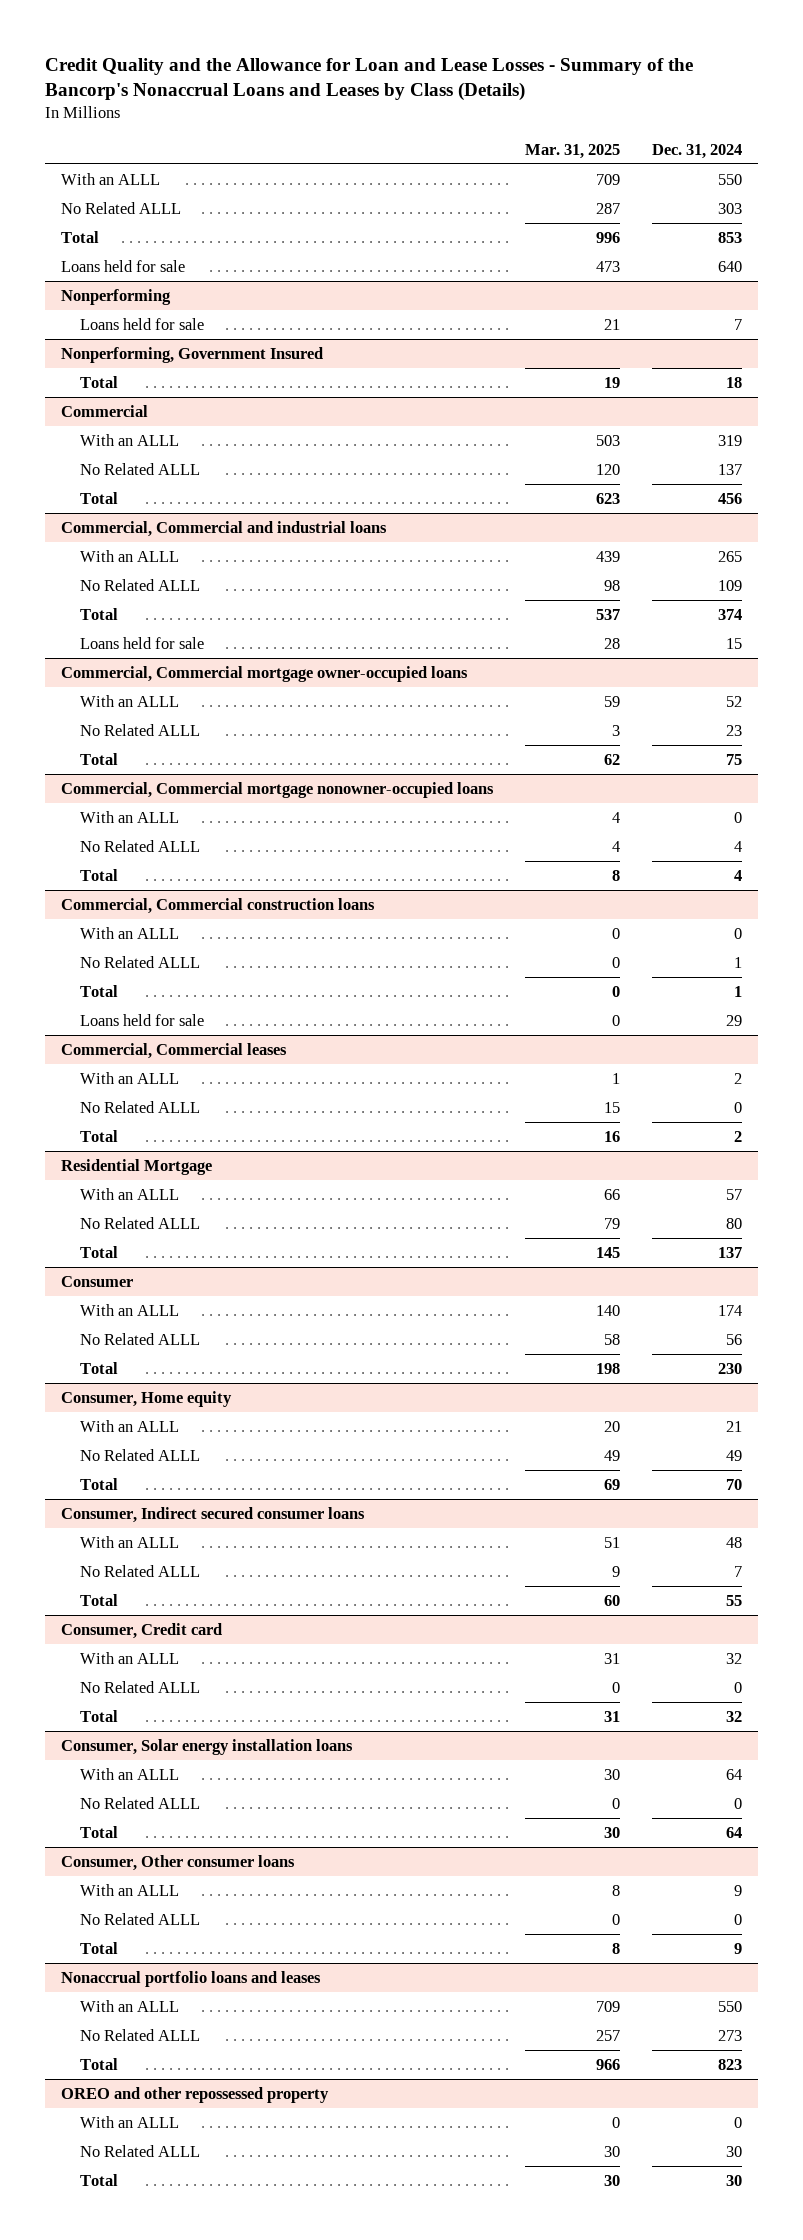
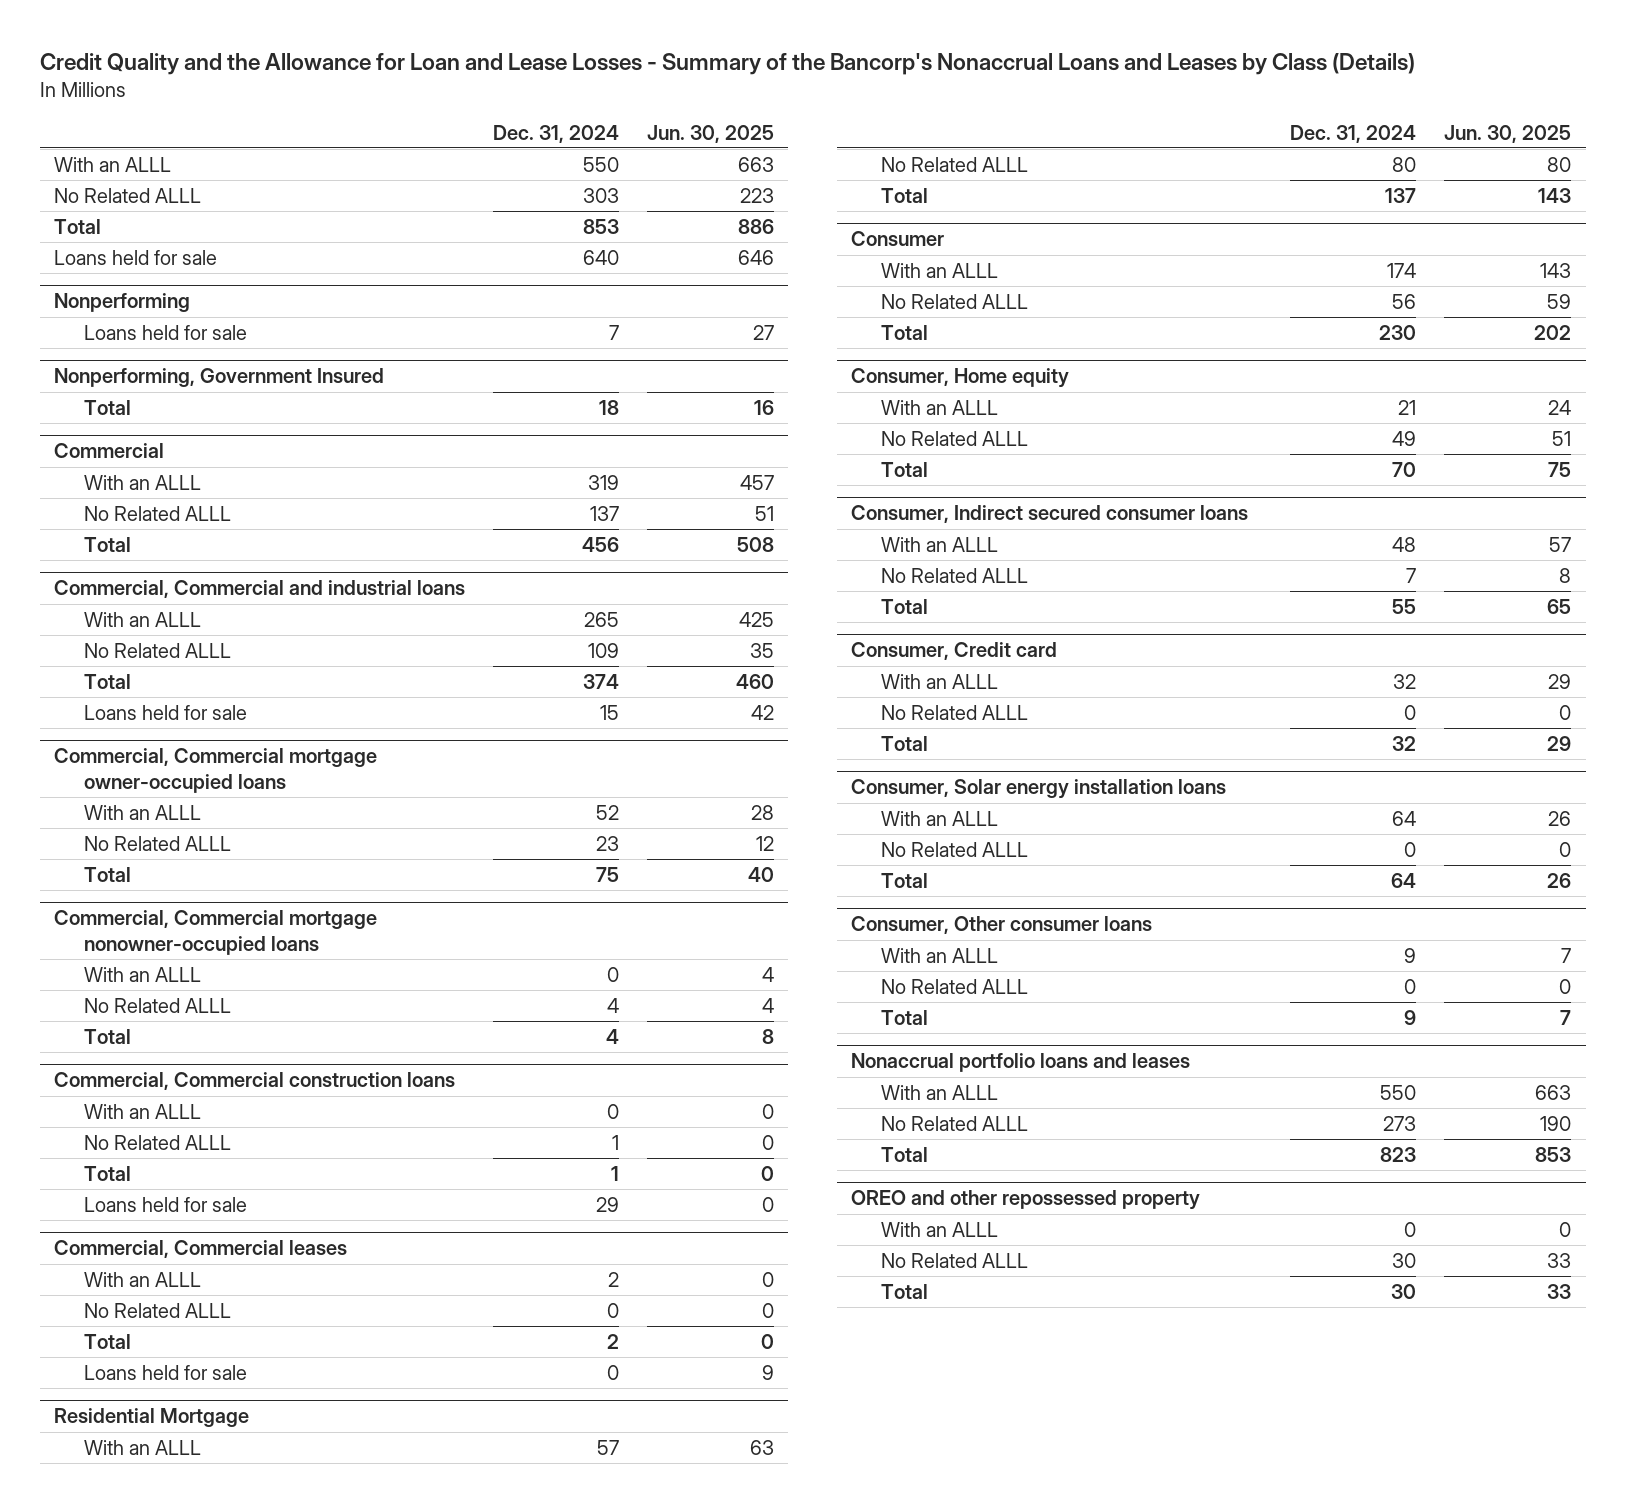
[525,143,621,159] Mar. 31, 2025 -> none
none -> [646,124,774,143] Jun. 30, 2025
none -> [83,1364,247,1380] Loans held for sale

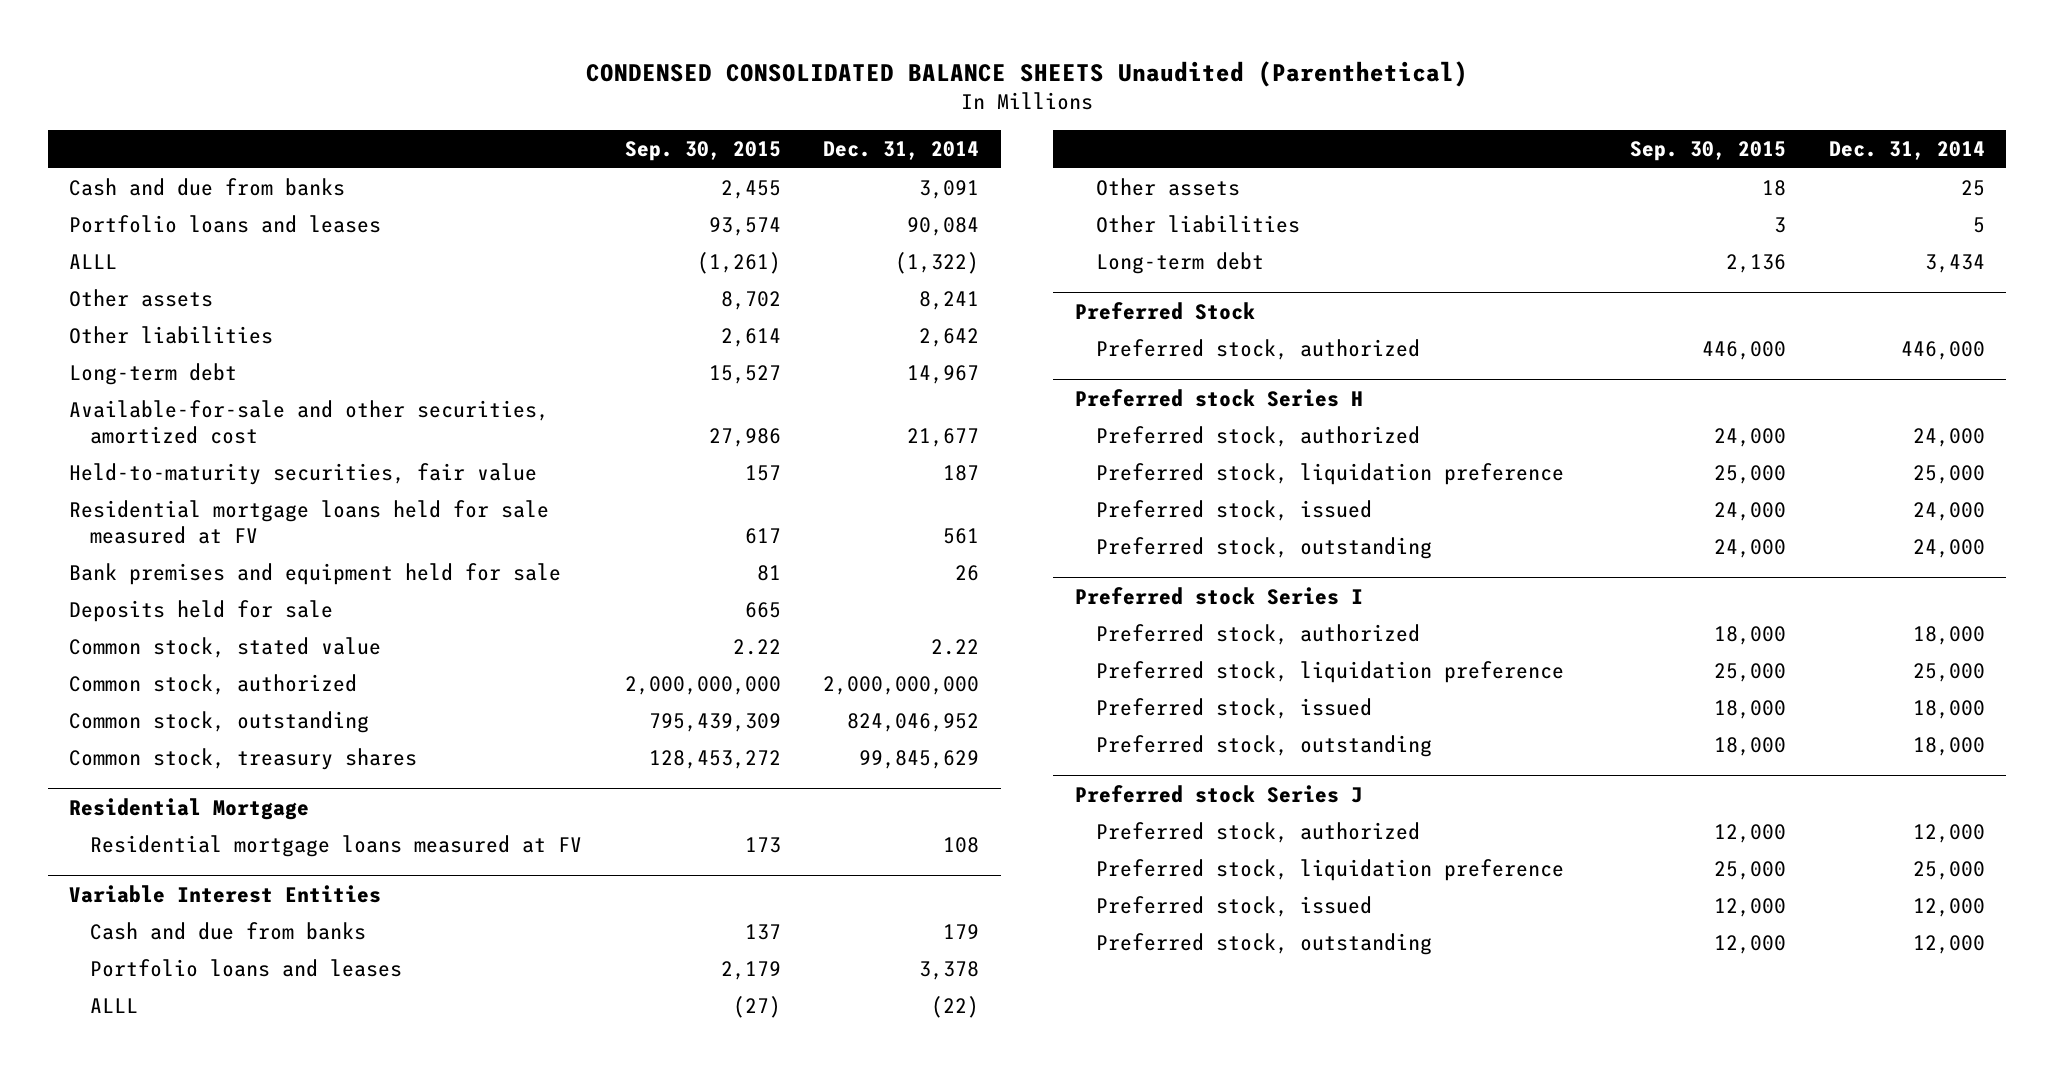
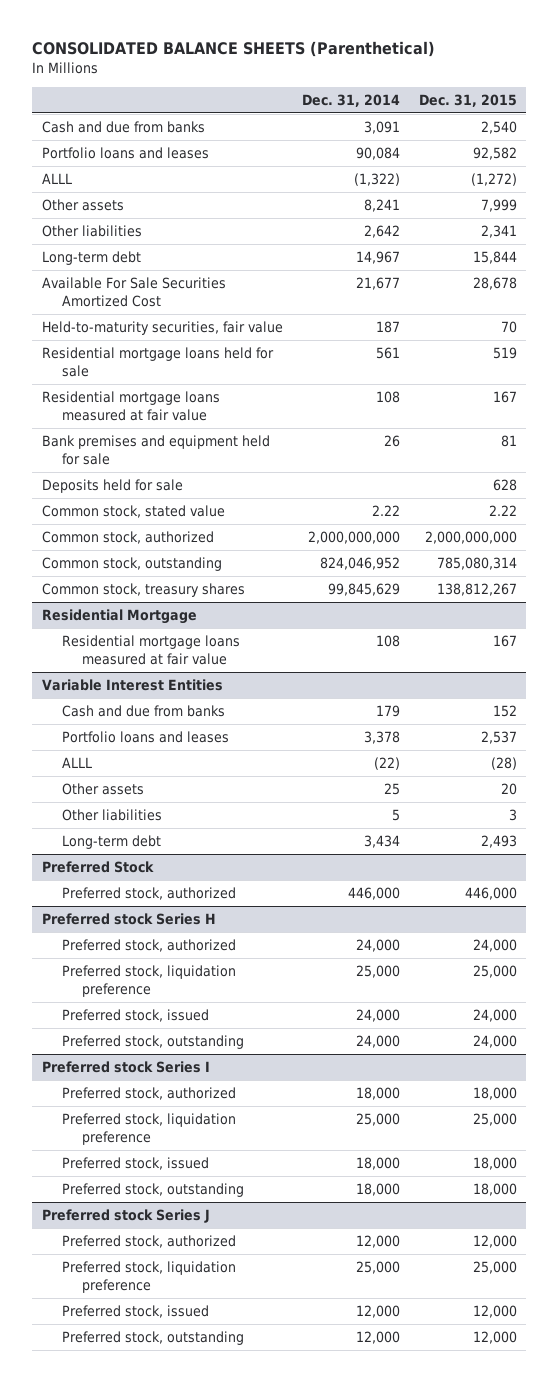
[586,60,1469,87] CONDENSED CONSOLIDATED BALANCE SHEETS Unaudited (Parenthetical) -> [32,40,436,57] CONSOLIDATED BALANCE SHEETS (Parenthetical)
[624,141,781,162] Sep. 30, 2015 -> none
none -> [418,93,517,107] Dec. 31, 2015
[69,400,550,445] Available-for-sale and other securities, amortized cost -> [41,277,226,307] Available For Sale Securities Amortized Cost
[69,500,550,545] Residential mortgage loans held for sale measured at FV -> [41,347,274,377] Residential mortgage loans held for sale
none -> [41,391,220,421] Residential mortgage loans measured at fair value
[90,835,583,858] Residential mortgage loans measured at FV -> [62,635,241,665] Residential mortgage loans measured at fair value

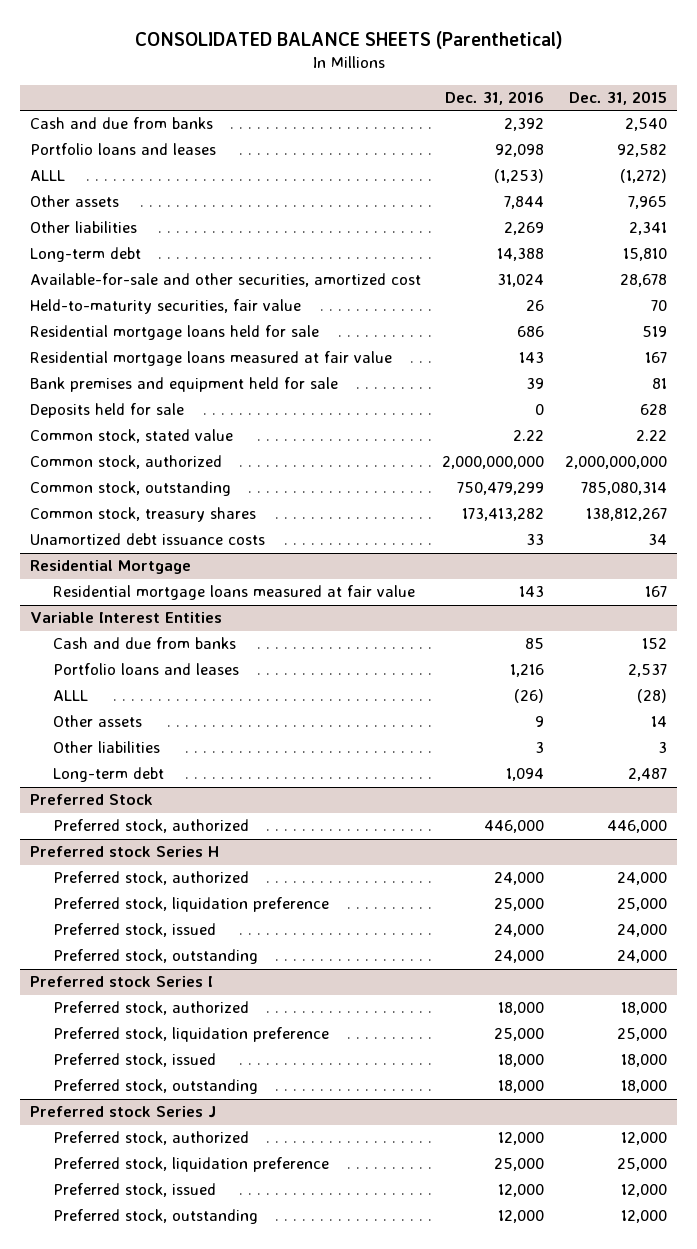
[301,93,400,107] Dec. 31, 2014 -> none
none -> [445,91,545,106] Dec. 31, 2016
[480,199,517,213] 7,999 -> [628,196,668,210] 7,965
[472,251,517,265] 15,844 -> [623,248,668,262] 15,810
[41,277,226,307] Available For Sale Securities Amortized Cost -> [30,273,422,288] Available-for-sale and other securities, amortized cost
none -> [30,533,266,546] Unamortized debt issuance costs
[500,783,517,796] 20 -> [651,716,668,728] 14
[480,835,517,849] 2,493 -> [628,768,668,782] 2,487

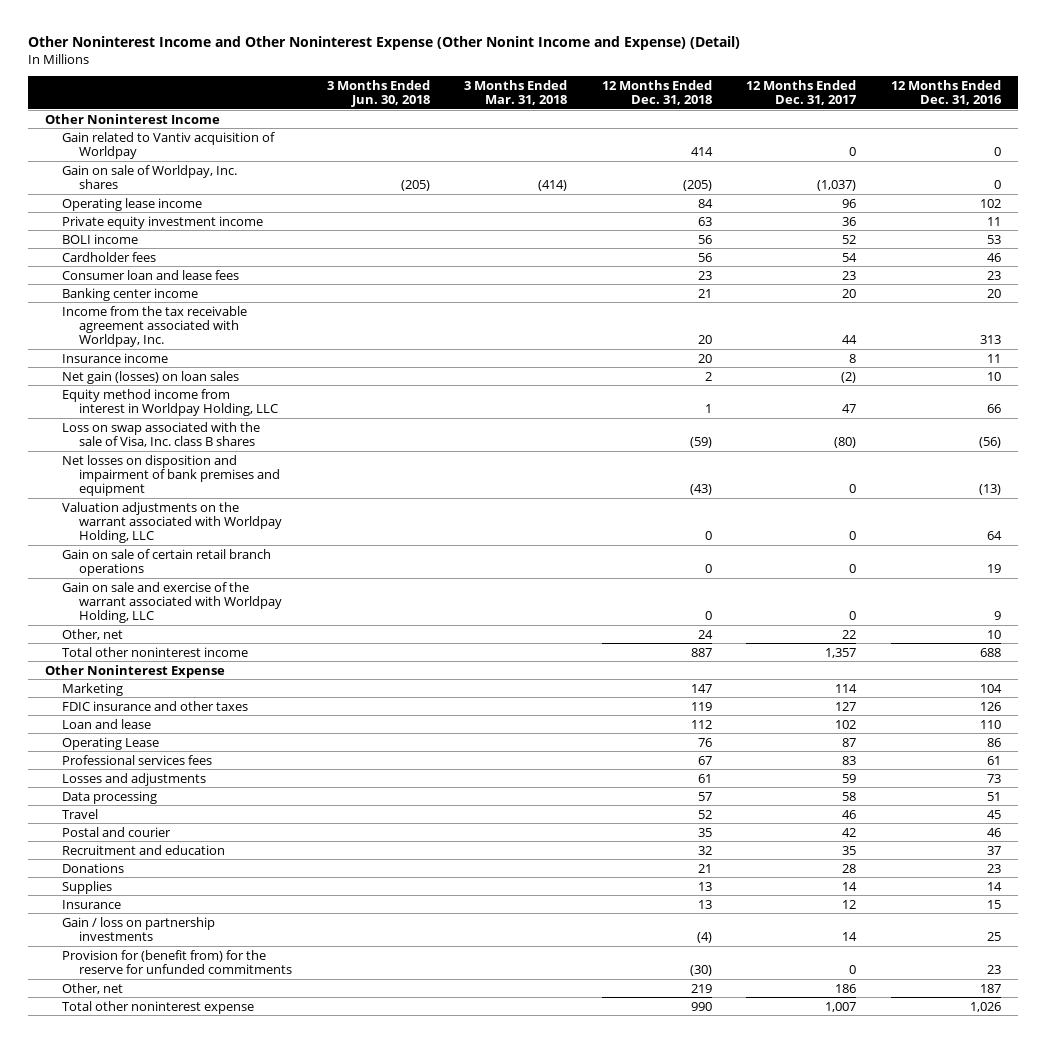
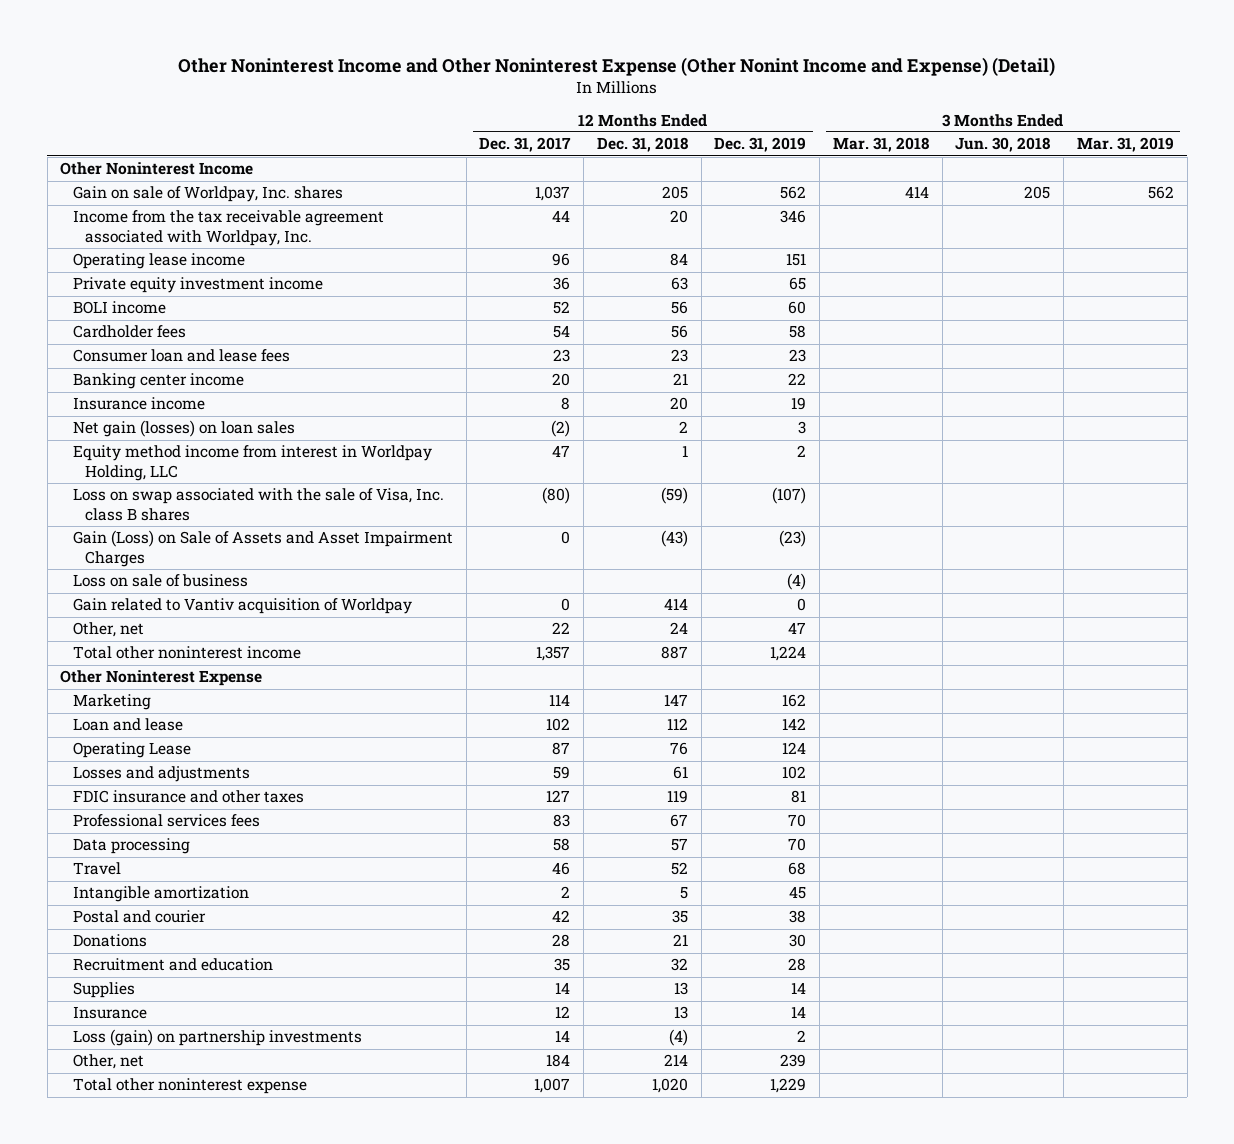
[891,79,1003,105] 12 Months Ended Dec. 31, 2016 -> none
none -> [714,137,807,153] Dec. 31, 2019
none -> [1076,137,1174,153] Mar. 31, 2019
[400,179,430,191] (205) -> [1024,186,1051,200] 205
[538,179,568,191] (414) -> [904,186,929,199] 414
[682,179,712,191] (205) -> [661,186,688,200] 205
[817,179,857,191] (1,037) -> [535,186,571,202] 1,037
[62,305,248,348] Income from the tax receivable agreement associated with Worldpay, Inc. -> [72,210,384,247] Income from the tax receivable agreement associated with Worldpay, Inc.
[62,501,283,544] Valuation adjustments on the warrant associated with Worldpay Holding, LLC -> none
[62,548,272,576] Gain on sale of certain retail branch operations -> none
[62,581,283,624] Gain on sale and exercise of the warrant associated with Worldpay Holding, LLC -> none
[62,454,281,497] Net losses on disposition and impairment of bank premises and equipment -> [72,530,453,568] Gain (Loss) on Sale of Assets and Asset Impairment Charges
none -> [72,574,248,588] Loss on sale of business
[62,131,276,159] Gain related to Vantiv acquisition of Worldpay -> [72,598,412,615] Gain related to Vantiv acquisition of Worldpay
[62,700,249,711] FDIC insurance and other taxes -> [72,790,304,804] FDIC insurance and other taxes
[62,754,213,765] Professional services fees -> [72,814,260,828] Professional services fees
none -> [72,886,249,903] Intangible amortization
[62,844,226,855] Recruitment and education -> [72,958,273,972] Recruitment and education
[62,949,293,974] Provision for (benefit from) for the reserve for unfunded commitments -> none
[62,916,216,941] Gain / loss on partnership investments -> [72,1029,362,1047] Loss (gain) on partnership investments
[690,983,712,993] 219 -> [663,1054,688,1067] 214
[835,983,857,993] 186 -> [546,1054,571,1068] 184
[690,1001,712,1011] 990 -> [651,1078,688,1094] 1,020

